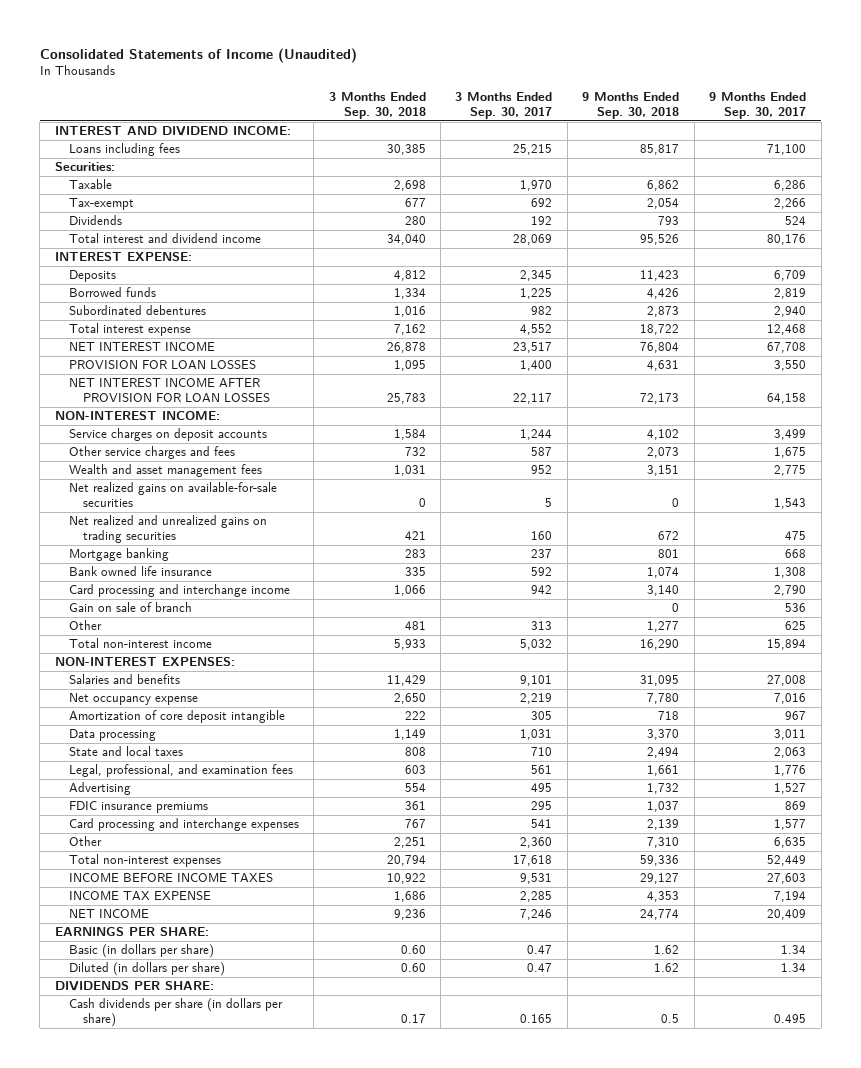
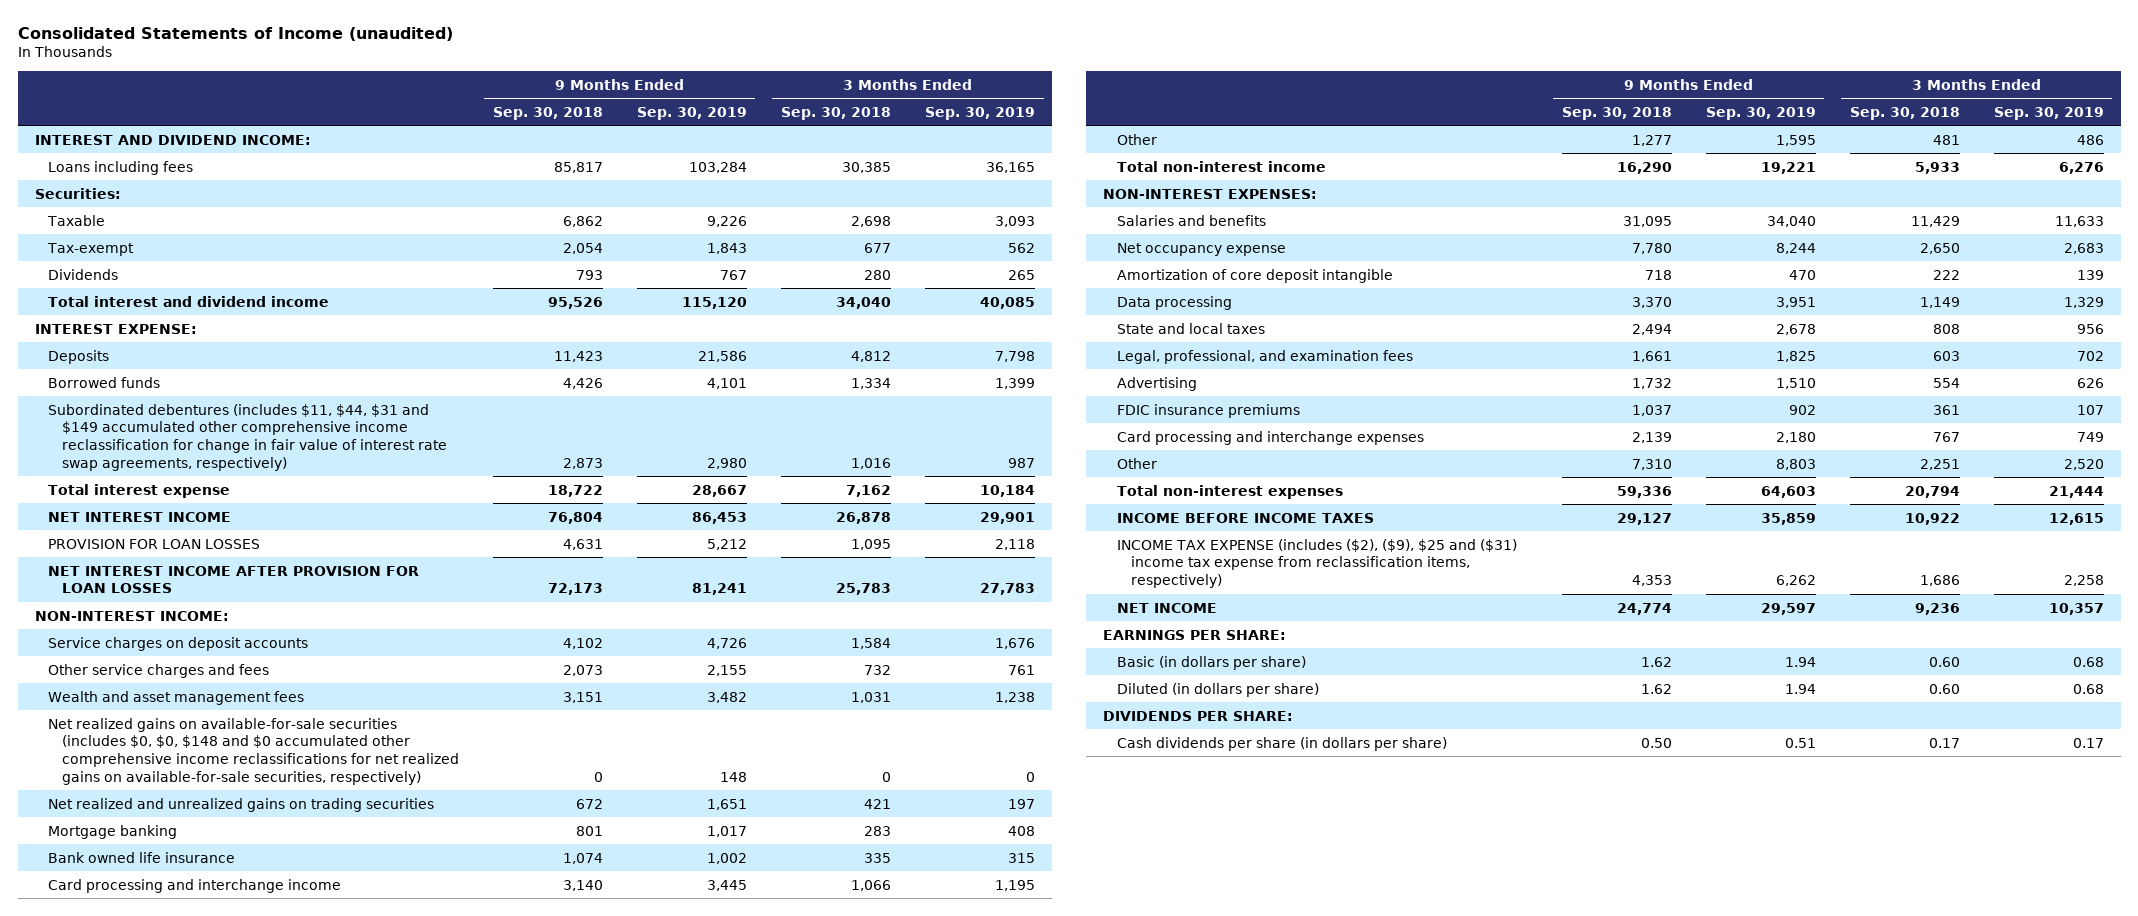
[39,47,357,63] Consolidated Statements of Income (Unaudited) -> [17,26,453,41] Consolidated Statements of Income (unaudited)
[455,91,553,119] 3 Months Ended Sep. 30, 2017 -> none
[709,91,807,119] 9 Months Ended Sep. 30, 2017 -> none
none -> [636,106,747,120] Sep. 30, 2019
none -> [925,106,1036,120] Sep. 30, 2019
[68,305,206,316] Subordinated debentures -> [48,403,447,471] Subordinated debentures (includes $11, $44, $31 and $149 accumulated other comprehensive income reclassification for change in fair value of interest rate swap agreements, respectively)
[68,482,277,508] Net realized gains on available-for-sale securities -> [48,717,459,785] Net realized gains on available-for-sale securities (includes $0, $0, $148 and $0 accumulated other comprehensive income reclassifications for net realized gains on available-for-sale securities, respectively)
[68,602,192,613] Gain on sale of branch -> none
[68,891,211,901] INCOME TAX EXPENSE -> [1116,538,1517,589] INCOME TAX EXPENSE (includes ($2), ($9), $25 and ($31) income tax expense from reclassification items, respectively)
[661,1014,680,1024] 0.5 -> [1640,737,1672,748] 0.50

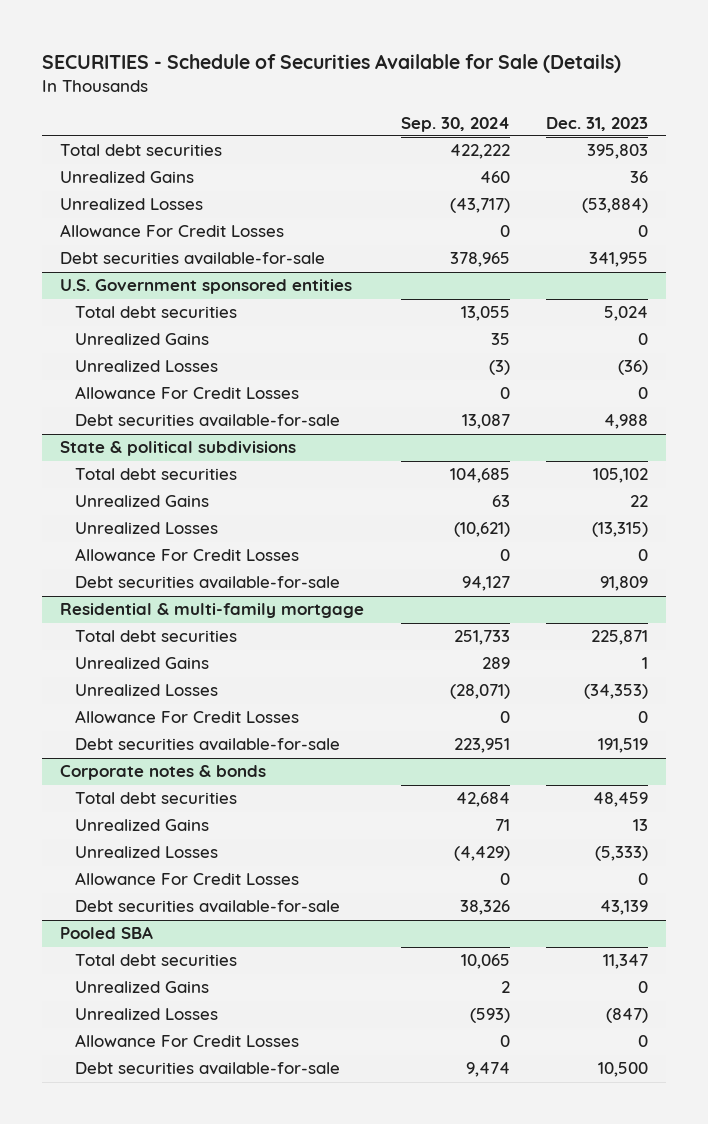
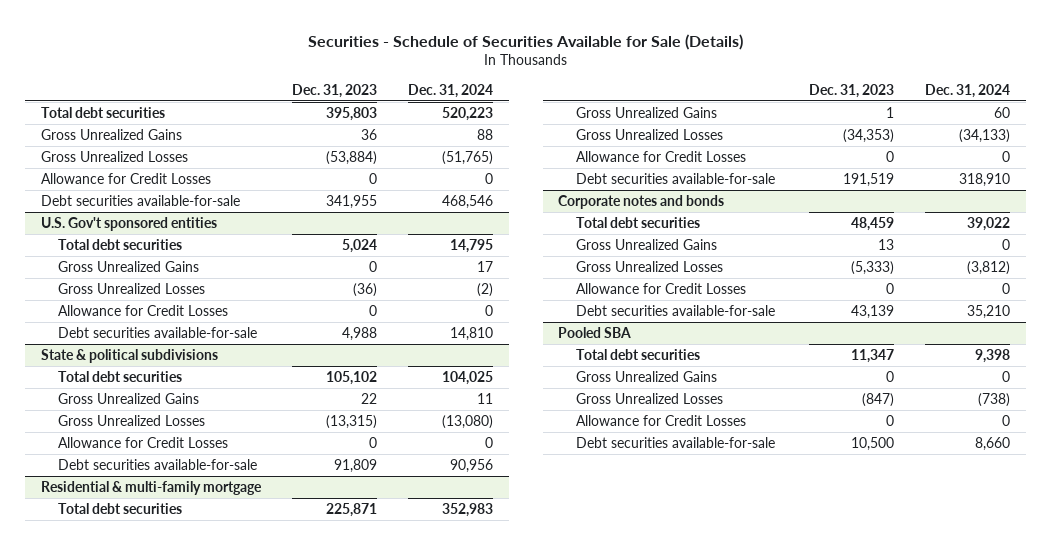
[42,53,622,73] SECURITIES - Schedule of Securities Available for Sale (Details) -> [307,33,743,50] Securities - Schedule of Securities Available for Sale (Details)
[400,116,510,132] Sep. 30, 2024 -> none
none -> [408,83,494,98] Dec. 31, 2024
[60,171,195,184] Unrealized Gains -> [41,129,183,141] Gross Unrealized Gains
[60,198,204,211] Unrealized Losses -> [41,151,189,163] Gross Unrealized Losses
[60,224,285,238] Allowance For Credit Losses -> [41,173,212,185] Allowance for Credit Losses
[60,279,353,295] U.S. Government sponsored entities -> [41,217,218,232] U.S. Gov't sponsored entities
[74,333,209,346] Unrealized Gains -> [58,261,200,273] Gross Unrealized Gains
[74,360,218,373] Unrealized Losses -> [58,283,206,295] Gross Unrealized Losses
[74,386,299,400] Allowance For Credit Losses -> [58,305,229,317] Allowance for Credit Losses
[74,495,209,508] Unrealized Gains -> [58,393,200,405] Gross Unrealized Gains
[74,522,218,535] Unrealized Losses -> [58,415,206,427] Gross Unrealized Losses
[74,548,299,562] Allowance For Credit Losses -> [58,437,229,449] Allowance for Credit Losses
[74,657,209,670] Unrealized Gains -> [575,107,717,119] Gross Unrealized Gains
[74,684,218,697] Unrealized Losses -> [575,129,723,141] Gross Unrealized Losses
[74,710,299,724] Allowance For Credit Losses -> [575,151,746,163] Allowance for Credit Losses
[60,765,267,781] Corporate notes & bonds -> [558,195,725,210] Corporate notes and bonds
[74,819,209,832] Unrealized Gains -> [575,239,717,251] Gross Unrealized Gains
[74,846,218,859] Unrealized Losses -> [575,261,723,273] Gross Unrealized Losses
[74,872,299,886] Allowance For Credit Losses -> [575,283,746,295] Allowance for Credit Losses
[74,981,209,994] Unrealized Gains -> [575,371,717,383] Gross Unrealized Gains
[74,1008,218,1021] Unrealized Losses -> [575,393,723,405] Gross Unrealized Losses
[74,1034,299,1048] Allowance For Credit Losses -> [575,415,746,427] Allowance for Credit Losses

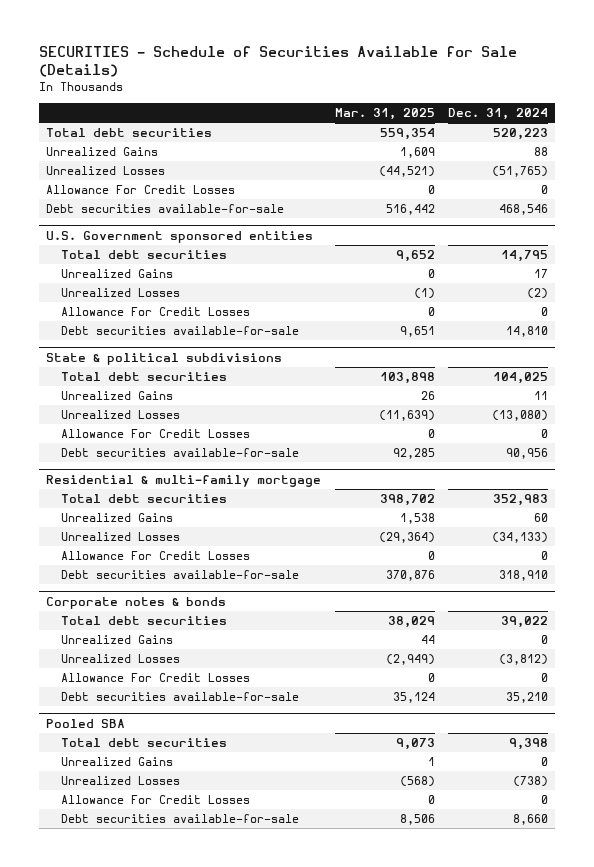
[307,33,743,50] Securities - Schedule of Securities Available for Sale (Details) -> [39,46,518,78] SECURITIES - Schedule of Securities Available for Sale (Details)
[292,83,378,98] Dec. 31, 2023 -> none
none -> [334,107,435,120] Mar. 31, 2025
[41,129,183,141] Gross Unrealized Gains -> [45,147,158,157] Unrealized Gains
[41,151,189,163] Gross Unrealized Losses -> [45,166,165,176] Unrealized Losses
[41,173,212,185] Allowance for Credit Losses -> [45,185,235,195] Allowance For Credit Losses
[41,217,218,232] U.S. Gov't sponsored entities -> [45,230,313,243] U.S. Government sponsored entities
[58,261,200,273] Gross Unrealized Gains -> [61,269,174,279] Unrealized Gains
[58,283,206,295] Gross Unrealized Losses -> [61,288,181,298] Unrealized Losses
[58,305,229,317] Allowance for Credit Losses -> [61,307,251,317] Allowance For Credit Losses
[58,393,200,405] Gross Unrealized Gains -> [61,391,174,401] Unrealized Gains
[58,415,206,427] Gross Unrealized Losses -> [61,410,181,420] Unrealized Losses
[58,437,229,449] Allowance for Credit Losses -> [61,429,251,439] Allowance For Credit Losses
[575,107,717,119] Gross Unrealized Gains -> [61,513,174,523] Unrealized Gains
[575,129,723,141] Gross Unrealized Losses -> [61,532,181,542] Unrealized Losses
[575,151,746,163] Allowance for Credit Losses -> [61,551,251,561] Allowance For Credit Losses
[558,195,725,210] Corporate notes and bonds -> [45,596,226,609] Corporate notes & bonds
[575,239,717,251] Gross Unrealized Gains -> [61,635,174,645] Unrealized Gains
[575,261,723,273] Gross Unrealized Losses -> [61,654,181,664] Unrealized Losses
[575,283,746,295] Allowance for Credit Losses -> [61,673,251,683] Allowance For Credit Losses
[575,371,717,383] Gross Unrealized Gains -> [61,757,174,767] Unrealized Gains
[575,393,723,405] Gross Unrealized Losses -> [61,776,181,786] Unrealized Losses
[575,415,746,427] Allowance for Credit Losses -> [61,795,251,805] Allowance For Credit Losses

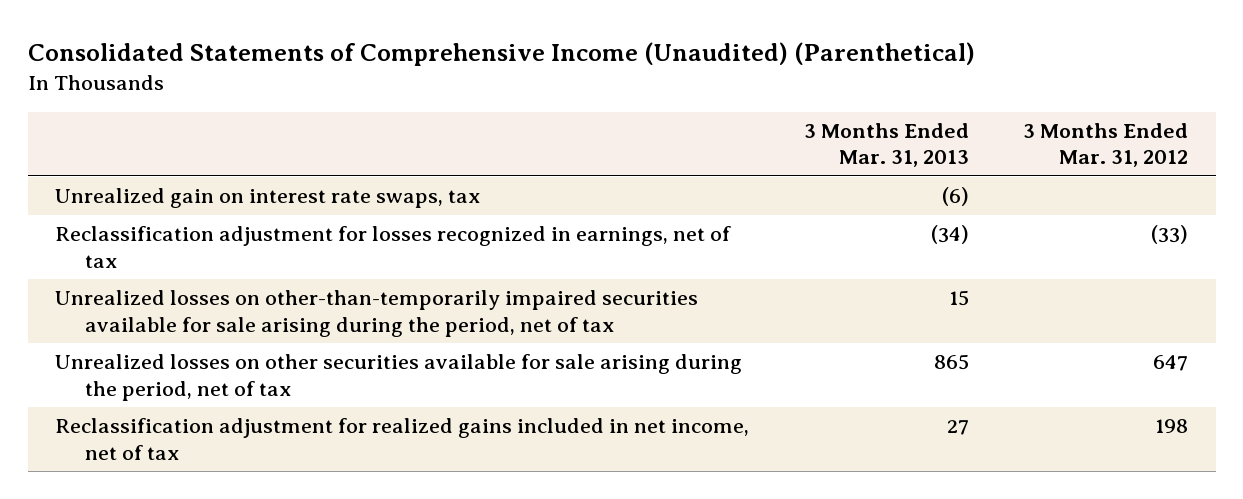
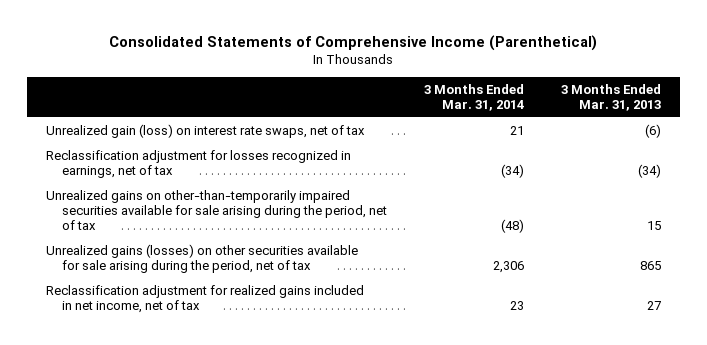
[27,41,975,66] Consolidated Statements of Comprehensive Income (Unaudited) (Parenthetical) -> [109,35,598,52] Consolidated Statements of Comprehensive Income (Parenthetical)
[1023,123,1189,168] 3 Months Ended Mar. 31, 2012 -> none
none -> [424,84,525,112] 3 Months Ended Mar. 31, 2014
[54,188,480,209] Unrealized gain on interest rate swaps, tax -> [45,123,365,138] Unrealized gain (loss) on interest rate swaps, net of tax
[54,290,698,337] Unrealized losses on other-than-temporarily impaired securities available for sale arising during the period, net of tax -> [45,189,388,230] Unrealized gains on other-than-temporarily impaired securities available for sale arising during the period, net of tax
[54,354,742,401] Unrealized losses on other securities available for sale arising during the period, net of tax -> [45,243,358,273] Unrealized gains (losses) on other securities available for sale arising during the period, net of tax

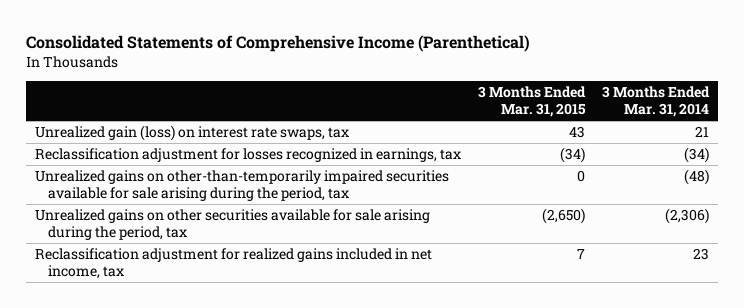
[561,84,662,112] 3 Months Ended Mar. 31, 2013 -> none
none -> [478,86,587,118] 3 Months Ended Mar. 31, 2015
[45,123,365,138] Unrealized gain (loss) on interest rate swaps, net of tax -> [34,125,349,142] Unrealized gain (loss) on interest rate swaps, tax
[45,149,351,178] Reclassification adjustment for losses recognized in earnings, net of tax -> [34,148,461,163] Reclassification adjustment for losses recognized in earnings, tax
[45,189,388,230] Unrealized gains on other-than-temporarily impaired securities available for sale arising during the period, net of tax -> [34,170,449,201] Unrealized gains on other-than-temporarily impaired securities available for sale arising during the period, tax
[45,243,358,273] Unrealized gains (losses) on other securities available for sale arising during the period, net of tax -> [34,209,430,240] Unrealized gains on other securities available for sale arising during the period, tax
[493,260,525,273] 2,306 -> [665,208,710,225] (2,306)
[45,284,364,313] Reclassification adjustment for realized gains included in net income, net of tax -> [34,248,432,279] Reclassification adjustment for realized gains included in net income, tax

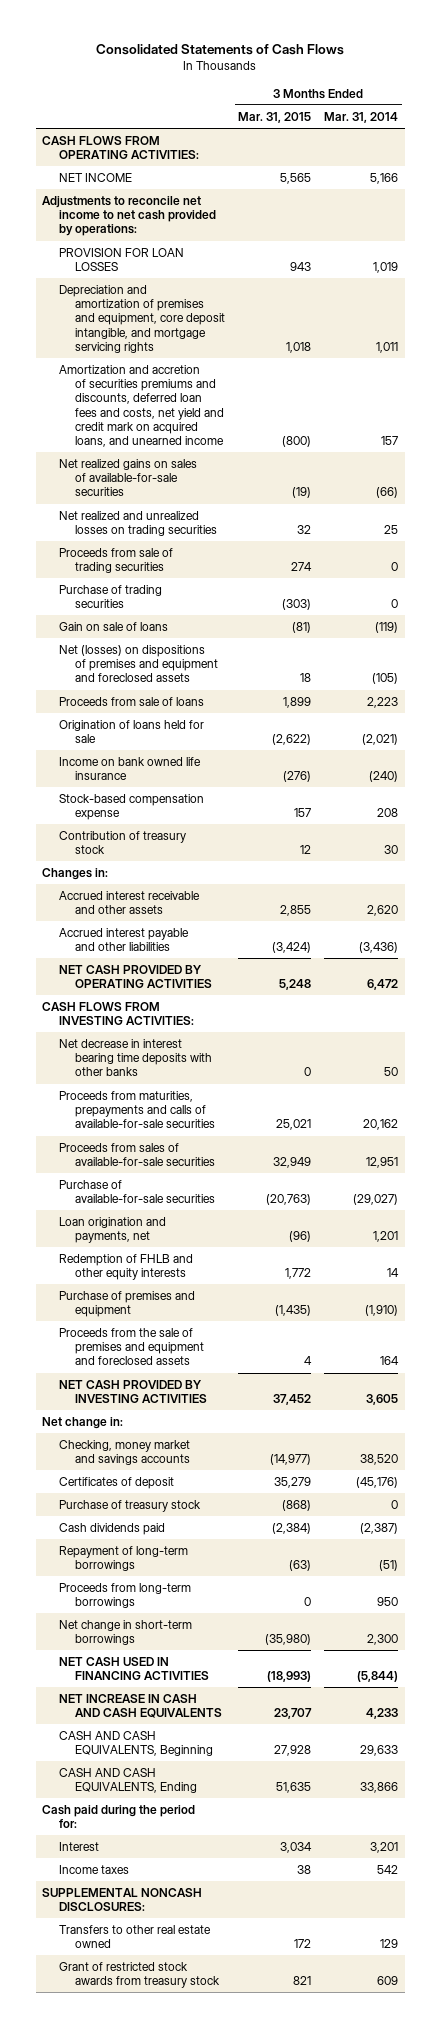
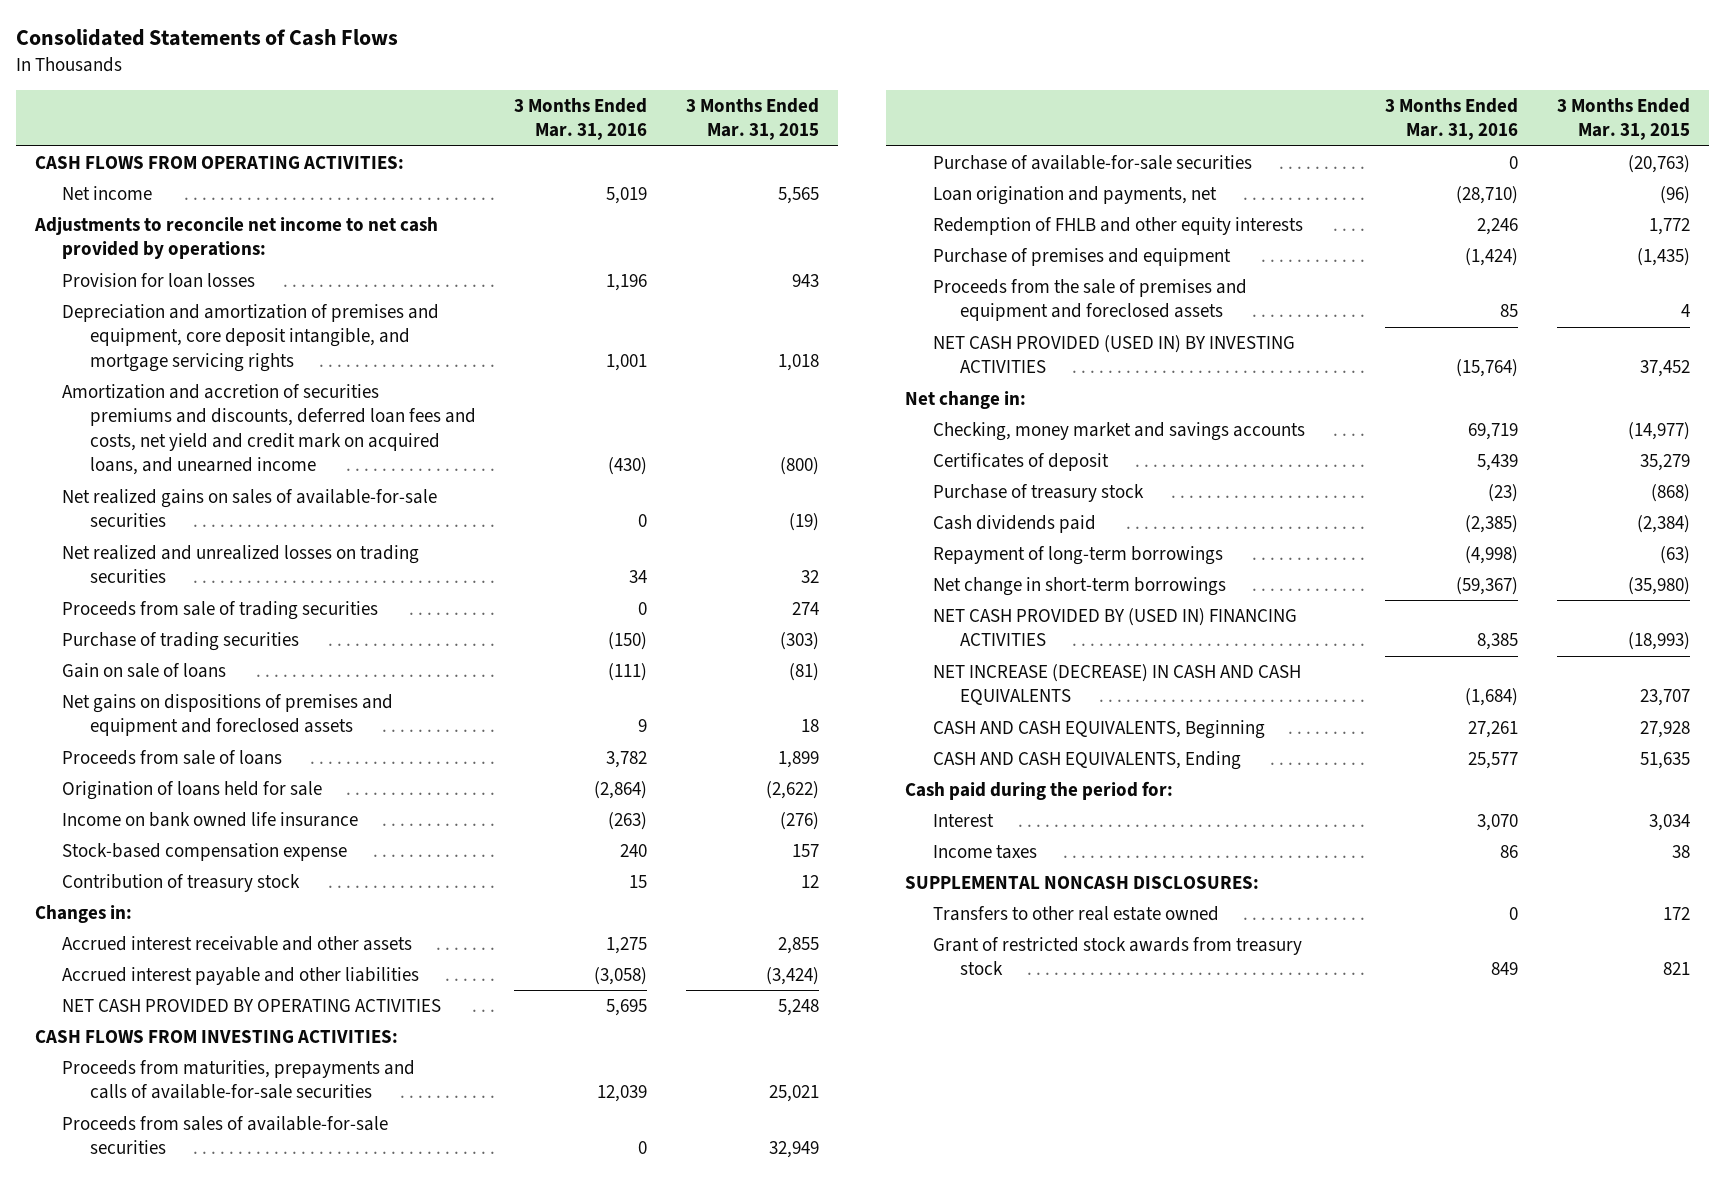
[324,111,399,123] Mar. 31, 2014 -> none
none -> [514,97,648,141] 3 Months Ended Mar. 31, 2016
[58,172,132,182] NET INCOME -> [62,185,153,200] Net income
[58,247,184,272] PROVISION FOR LOAN LOSSES -> [62,272,256,288] Provision for loan losses
[58,644,219,683] Net (losses) on dispositions of premises and equipment and foreclosed assets -> [62,693,394,737] Net gains on dispositions of premises and equipment and foreclosed assets
[58,1038,213,1077] Net decrease in interest bearing time deposits with other banks -> none
[58,1379,208,1404] NET CASH PROVIDED BY INVESTING ACTIVITIES -> [932,334,1295,374] NET CASH PROVIDED (USED IN) BY INVESTING ACTIVITIES
[58,1582,191,1609] Proceeds from long-term borrowings -> none
[58,1656,210,1681] NET CASH USED IN FINANCING ACTIVITIES -> [932,607,1297,647] NET CASH PROVIDED BY (USED IN) FINANCING ACTIVITIES
[58,1693,223,1719] NET INCREASE IN CASH AND CASH EQUIVALENTS -> [932,663,1301,706] NET INCREASE (DECREASE) IN CASH AND CASH EQUIVALENTS

